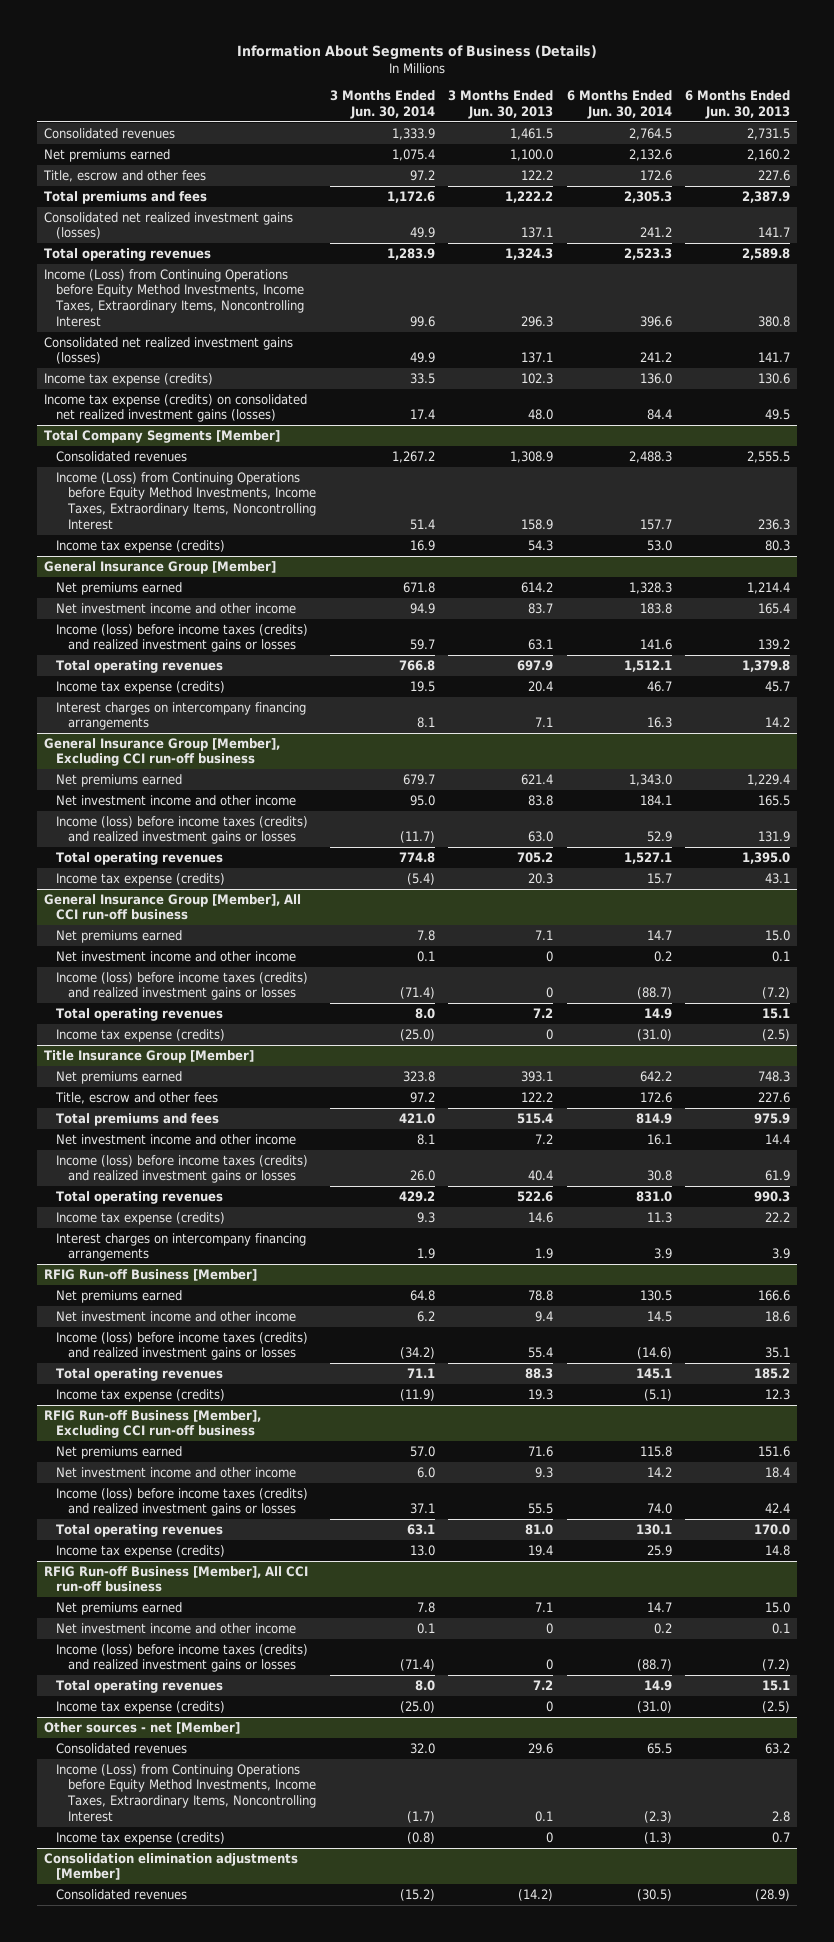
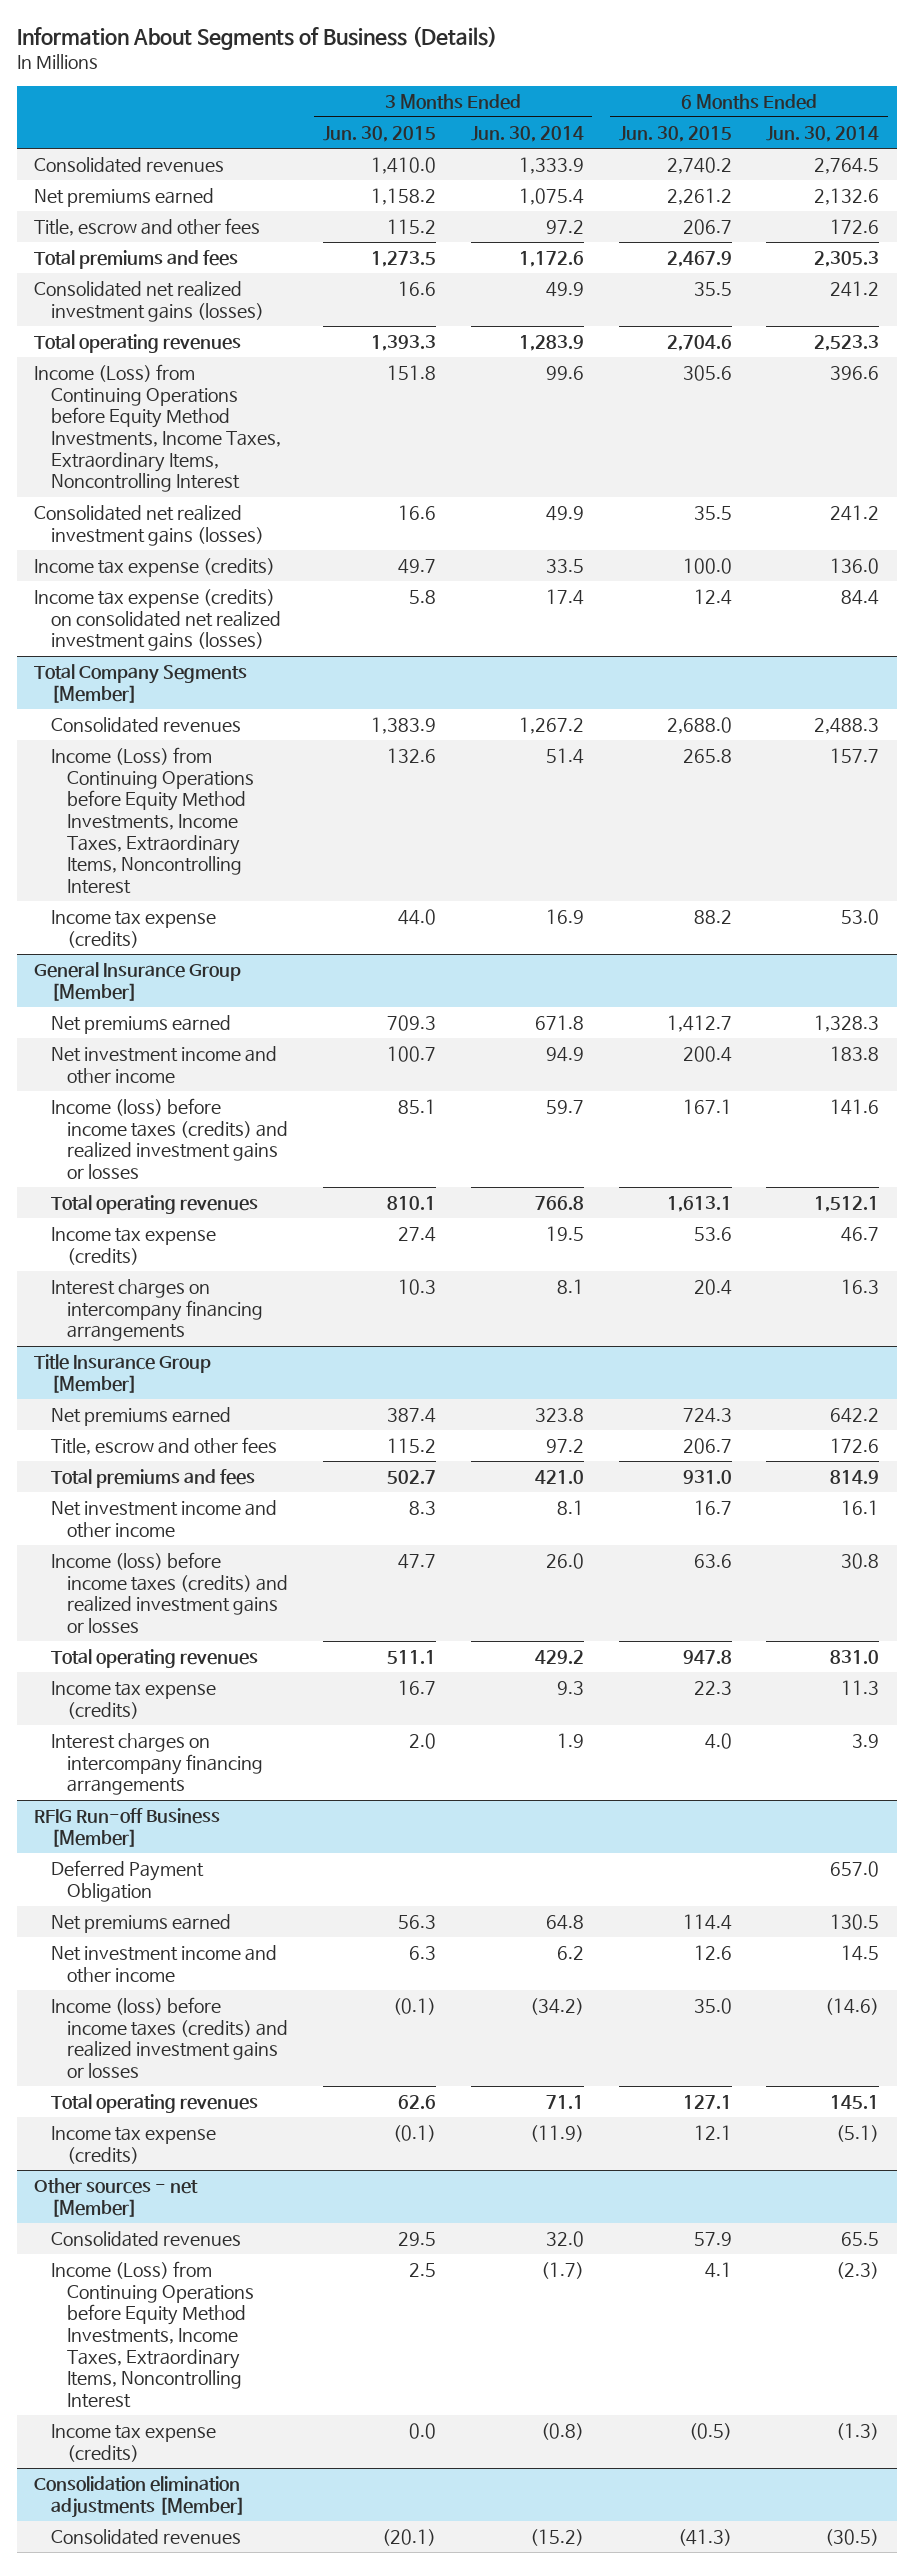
[448,90,554,119] 3 Months Ended Jun. 30, 2013 -> none
[684,90,790,119] 6 Months Ended Jun. 30, 2013 -> none
none -> [322,125,436,142] Jun. 30, 2015
none -> [618,125,732,142] Jun. 30, 2015
[44,737,281,767] General Insurance Group [Member], Excluding CCI run-off business -> none
[56,773,183,787] Net premiums earned -> none
[56,794,297,806] Net investment income and other income -> none
[56,815,309,845] Income (loss) before income taxes (credits) and realized investment gains or losses -> none
[56,851,224,865] Total operating revenues -> none
[56,872,226,886] Income tax expense (credits) -> none
[44,893,302,921] General Insurance Group [Member], All CCI run-off business -> none
[56,929,183,943] Net premiums earned -> none
[56,950,297,962] Net investment income and other income -> none
[56,971,309,1001] Income (loss) before income taxes (credits) and realized investment gains or losses -> none
[56,1007,224,1021] Total operating revenues -> none
[56,1028,226,1042] Income tax expense (credits) -> none
none -> [50,1860,204,1902] Deferred Payment Obligation
[44,1409,262,1439] RFIG Run-off Business [Member], Excluding CCI run-off business -> none
[56,1445,183,1459] Net premiums earned -> none
[56,1466,297,1478] Net investment income and other income -> none
[56,1487,309,1517] Income (loss) before income taxes (credits) and realized investment gains or losses -> none
[56,1523,224,1537] Total operating revenues -> none
[56,1544,226,1558] Income tax expense (credits) -> none
[44,1565,309,1593] RFIG Run-off Business [Member], All CCI run-off business -> none
[56,1601,183,1615] Net premiums earned -> none
[56,1622,297,1634] Net investment income and other income -> none
[56,1643,309,1673] Income (loss) before income taxes (credits) and realized investment gains or losses -> none
[56,1679,224,1693] Total operating revenues -> none
[56,1700,226,1714] Income tax expense (credits) -> none

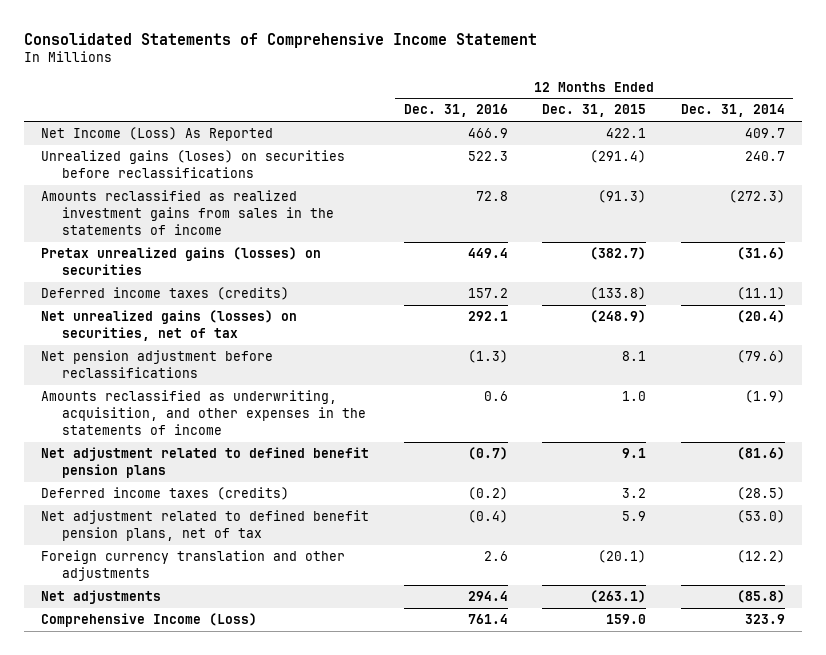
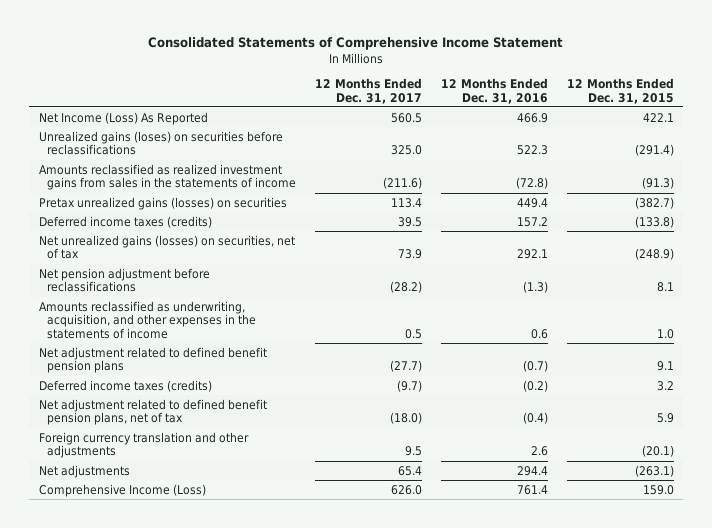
[680,104,785,118] Dec. 31, 2014 -> none
none -> [314,77,422,104] 12 Months Ended Dec. 31, 2017
[475,191,508,202] 72.8 -> [515,177,548,190] (72.8)

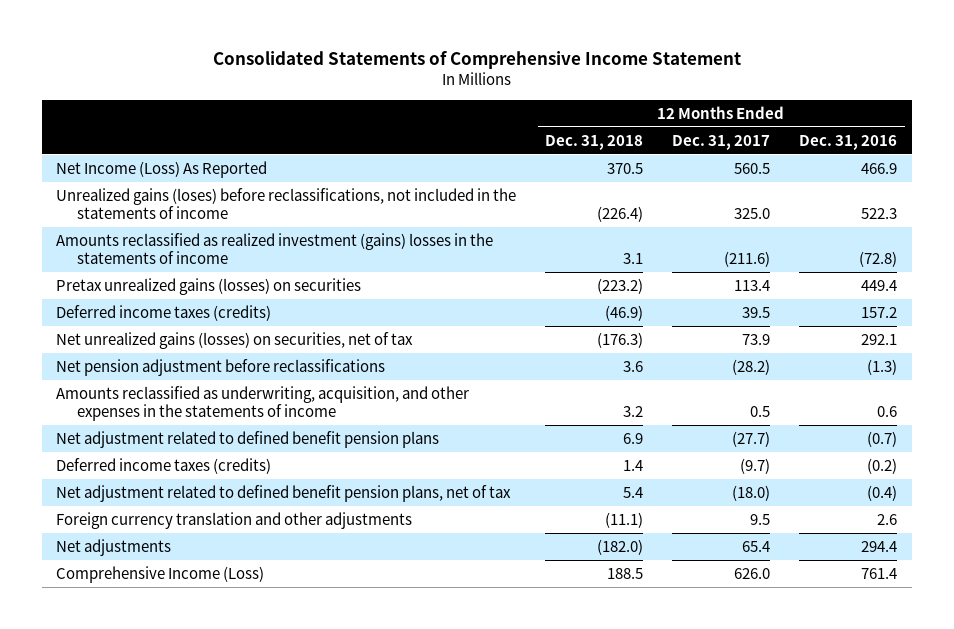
[566,77,674,104] 12 Months Ended Dec. 31, 2015 -> none
none -> [545,134,644,150] Dec. 31, 2018
[38,130,283,156] Unrealized gains (loses) on securities before reclassifications -> [56,187,517,219] Unrealized gains (loses) before reclassifications, not included in the statements of income
[38,163,296,191] Amounts reclassified as realized investment gains from sales in the statements of income -> [56,232,494,264] Amounts reclassified as realized investment (gains) losses in the statements of income

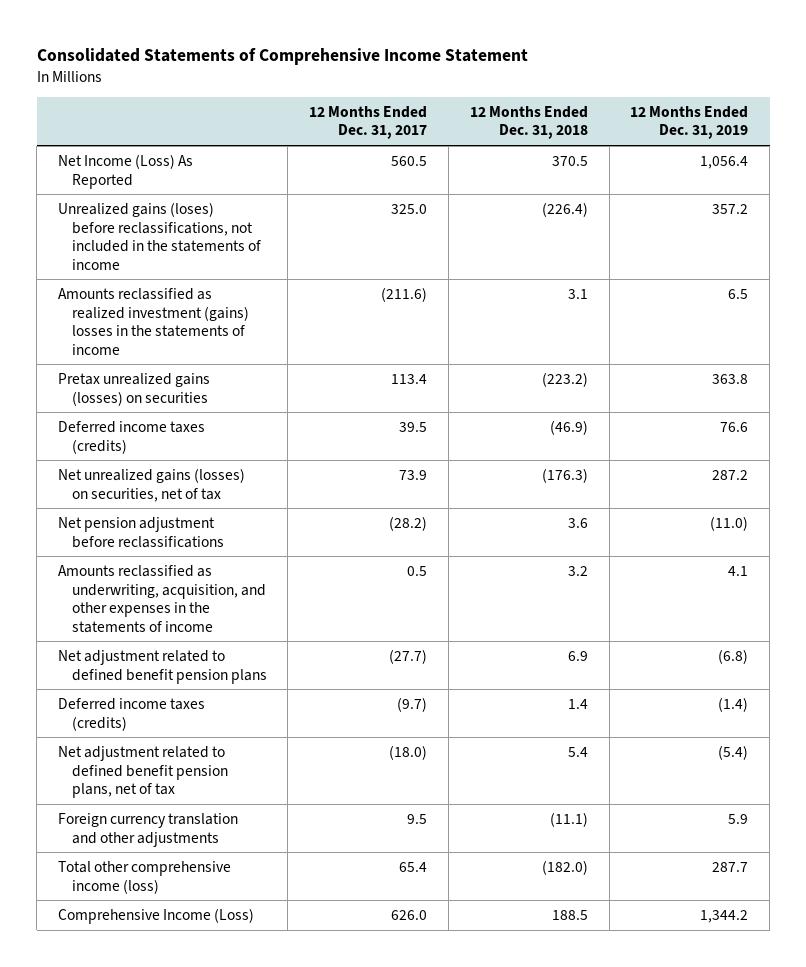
[799,134,898,150] Dec. 31, 2016 -> none
none -> [630,105,749,140] 12 Months Ended Dec. 31, 2019
[56,538,172,556] Net adjustments -> [58,861,232,894] Total other comprehensive income (loss)

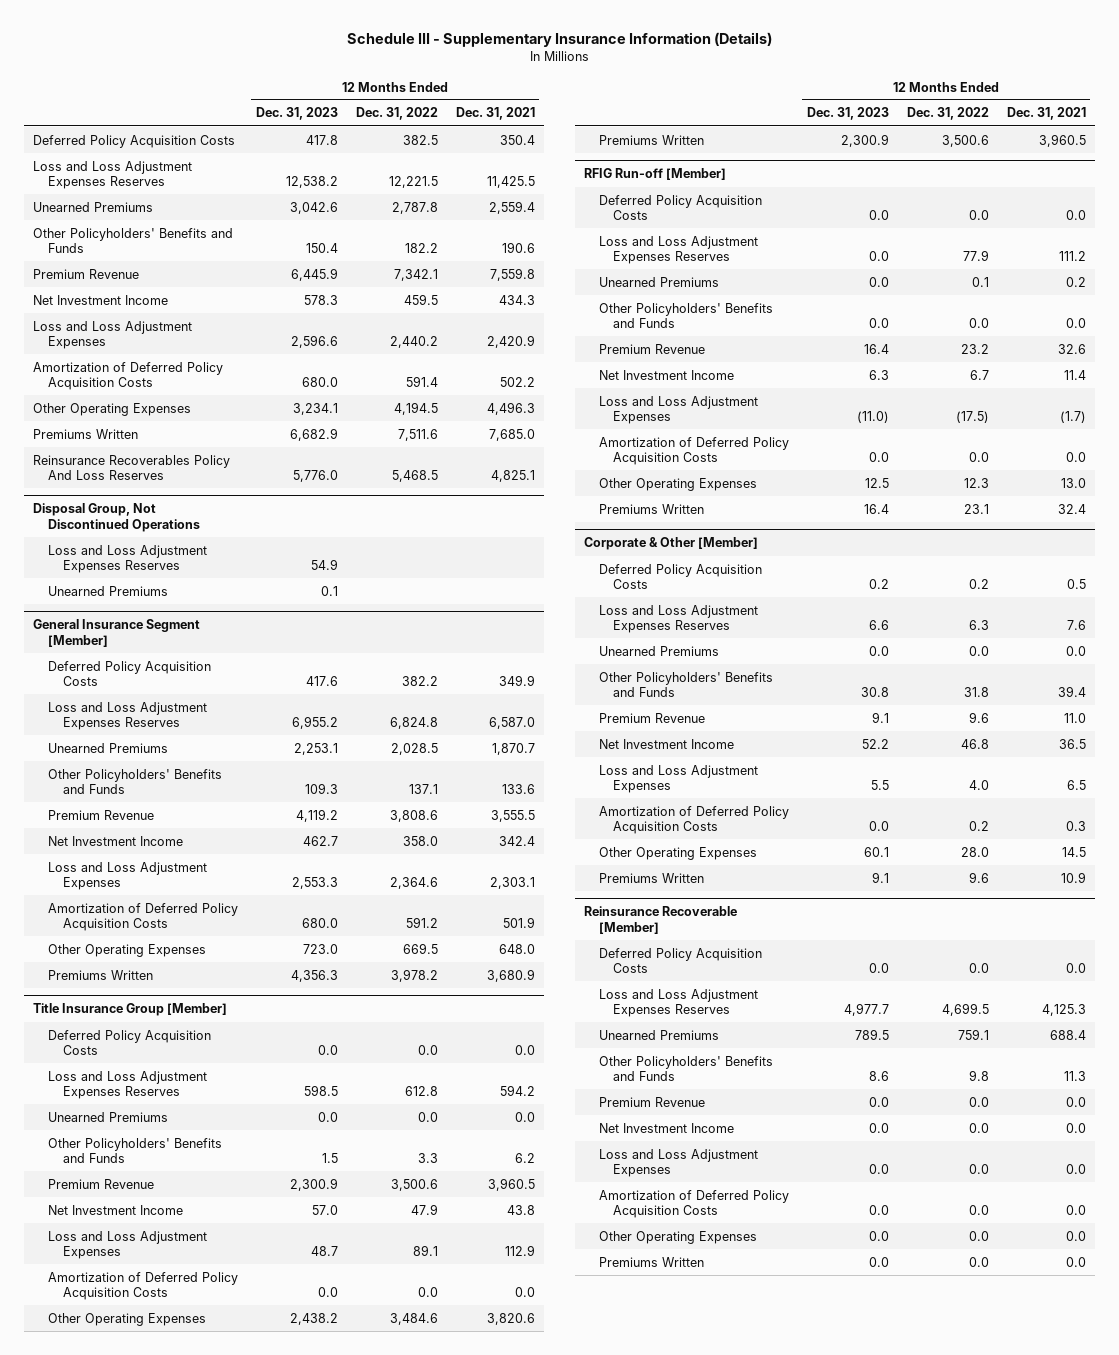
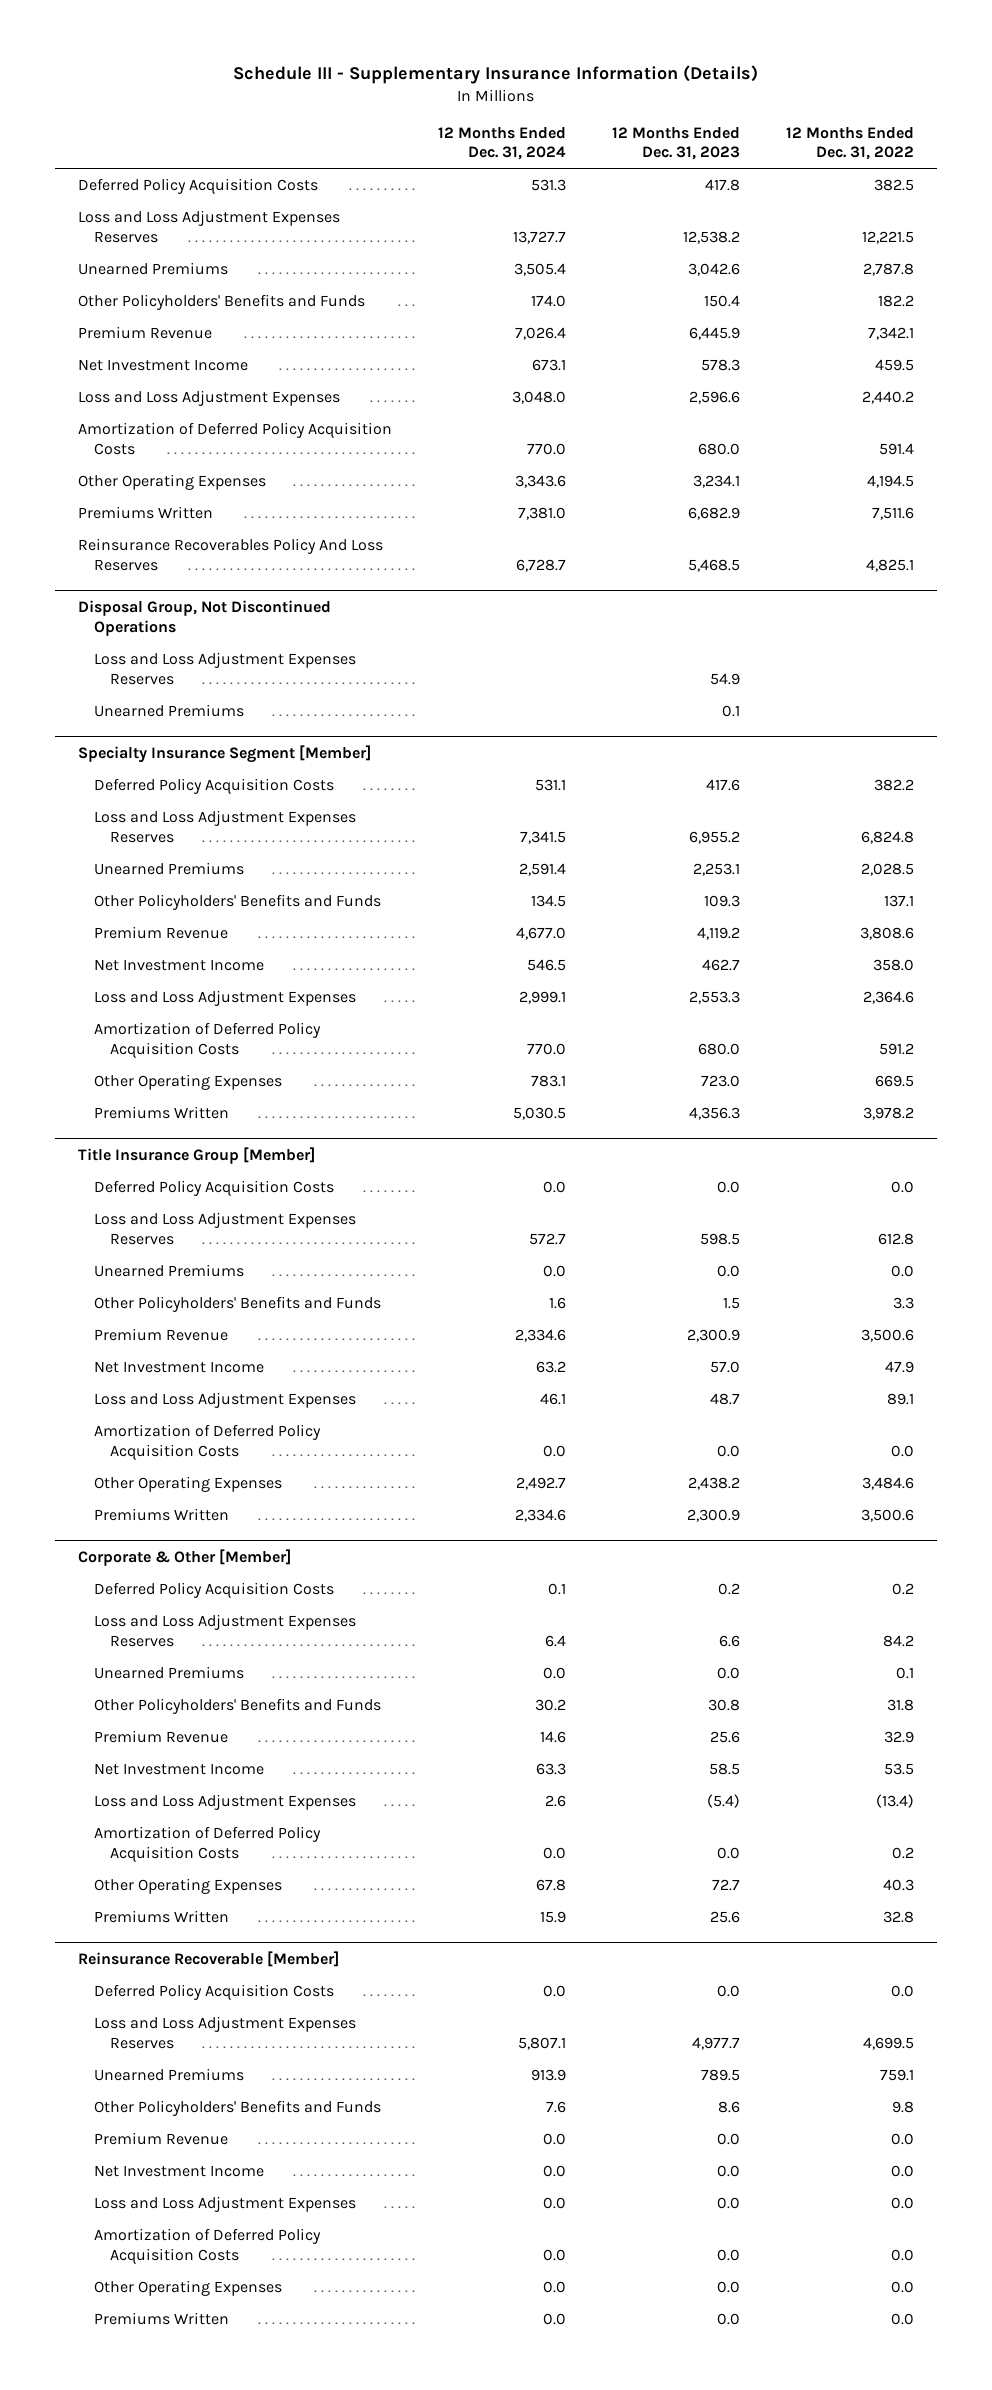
[455,107,535,121] Dec. 31, 2021 -> none
none -> [438,126,567,161] 12 Months Ended Dec. 31, 2024
[292,470,338,483] 5,776.0 -> [688,558,741,572] 5,468.5
[391,470,438,483] 5,468.5 -> [866,558,915,572] 4,825.1
[33,619,201,648] General Insurance Segment [Member] -> [77,744,371,763] Specialty Insurance Segment [Member]
[584,168,727,181] RFIG Run-off [Member] -> none
[598,194,762,221] Deferred Policy Acquisition Costs -> none
[598,235,758,265] Loss and Loss Adjustment Expenses Reserves -> none
[598,276,719,287] Unearned Premiums -> none
[598,302,773,329] Other Policyholders' Benefits and Funds -> none
[598,343,705,354] Premium Revenue -> none
[598,369,734,380] Net Investment Income -> none
[598,395,758,425] Loss and Loss Adjustment Expenses -> none
[598,436,789,466] Amortization of Deferred Policy Acquisition Costs -> none
[598,477,757,491] Other Operating Expenses -> none
[598,503,704,514] Premiums Written -> none
[968,620,989,631] 6.3 -> [883,1634,915,1647] 84.2
[968,645,989,656] 0.0 -> [896,1667,915,1680] 0.1
[871,711,889,723] 9.1 -> [710,1731,741,1744] 25.6
[968,711,989,723] 9.6 -> [884,1731,915,1744] 32.9
[861,738,889,749] 52.2 -> [709,1763,741,1776] 58.5
[960,738,989,749] 46.8 -> [884,1763,915,1776] 53.5
[870,780,889,791] 5.5 -> [707,1794,741,1809] (5.4)
[968,780,989,791] 4.0 -> [876,1794,915,1809] (13.4)
[863,846,889,857] 60.1 -> [712,1879,741,1892] 72.7
[960,846,989,857] 28.0 -> [883,1879,915,1892] 40.3
[871,871,889,883] 9.1 -> [710,1911,741,1924] 25.6
[968,871,989,883] 9.6 -> [883,1911,915,1924] 32.8

